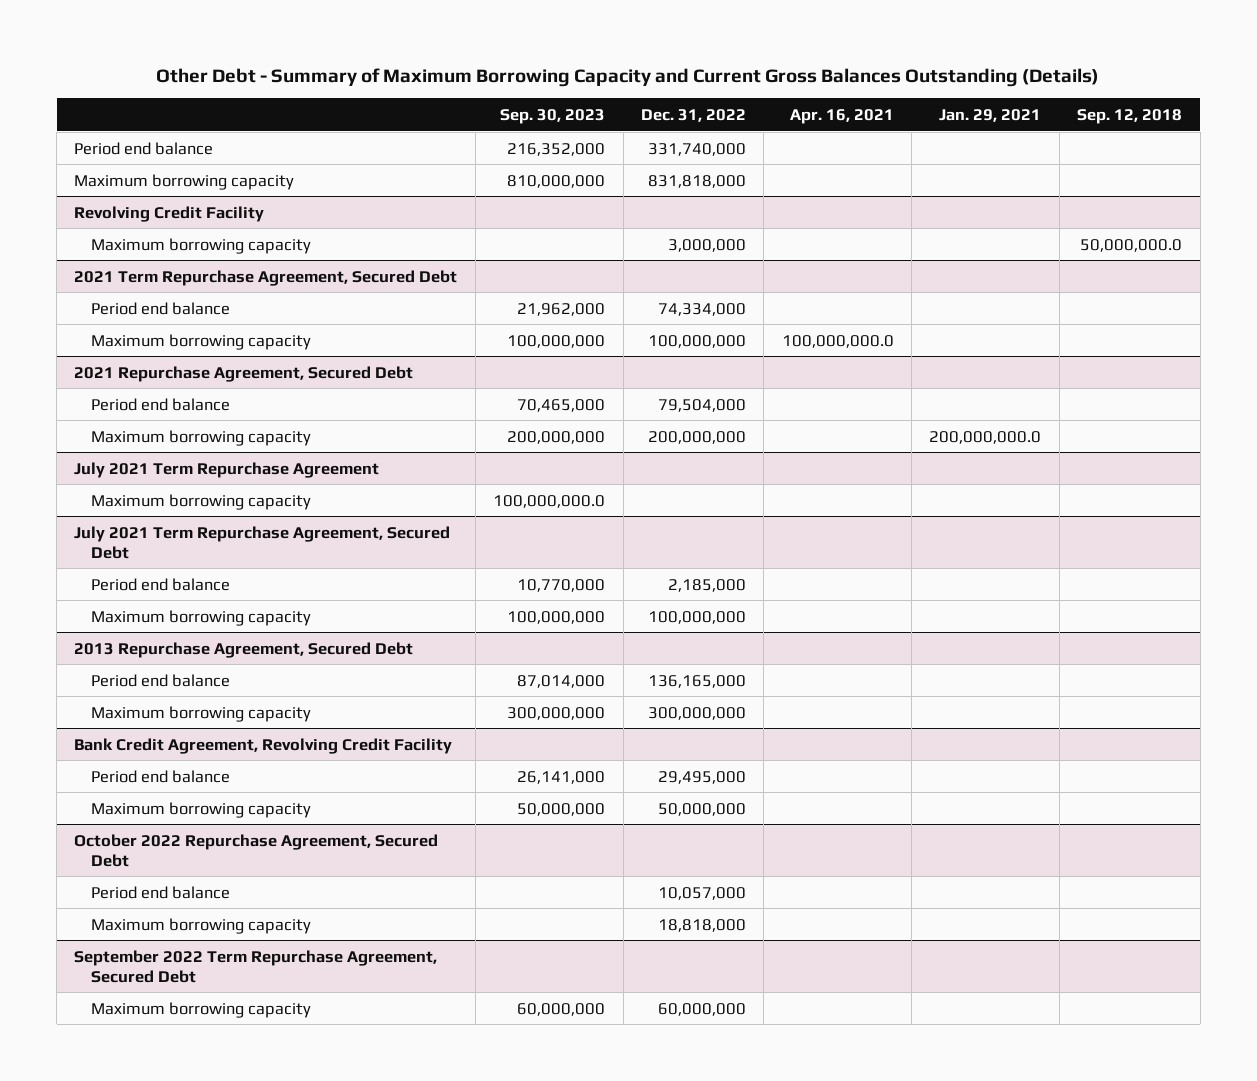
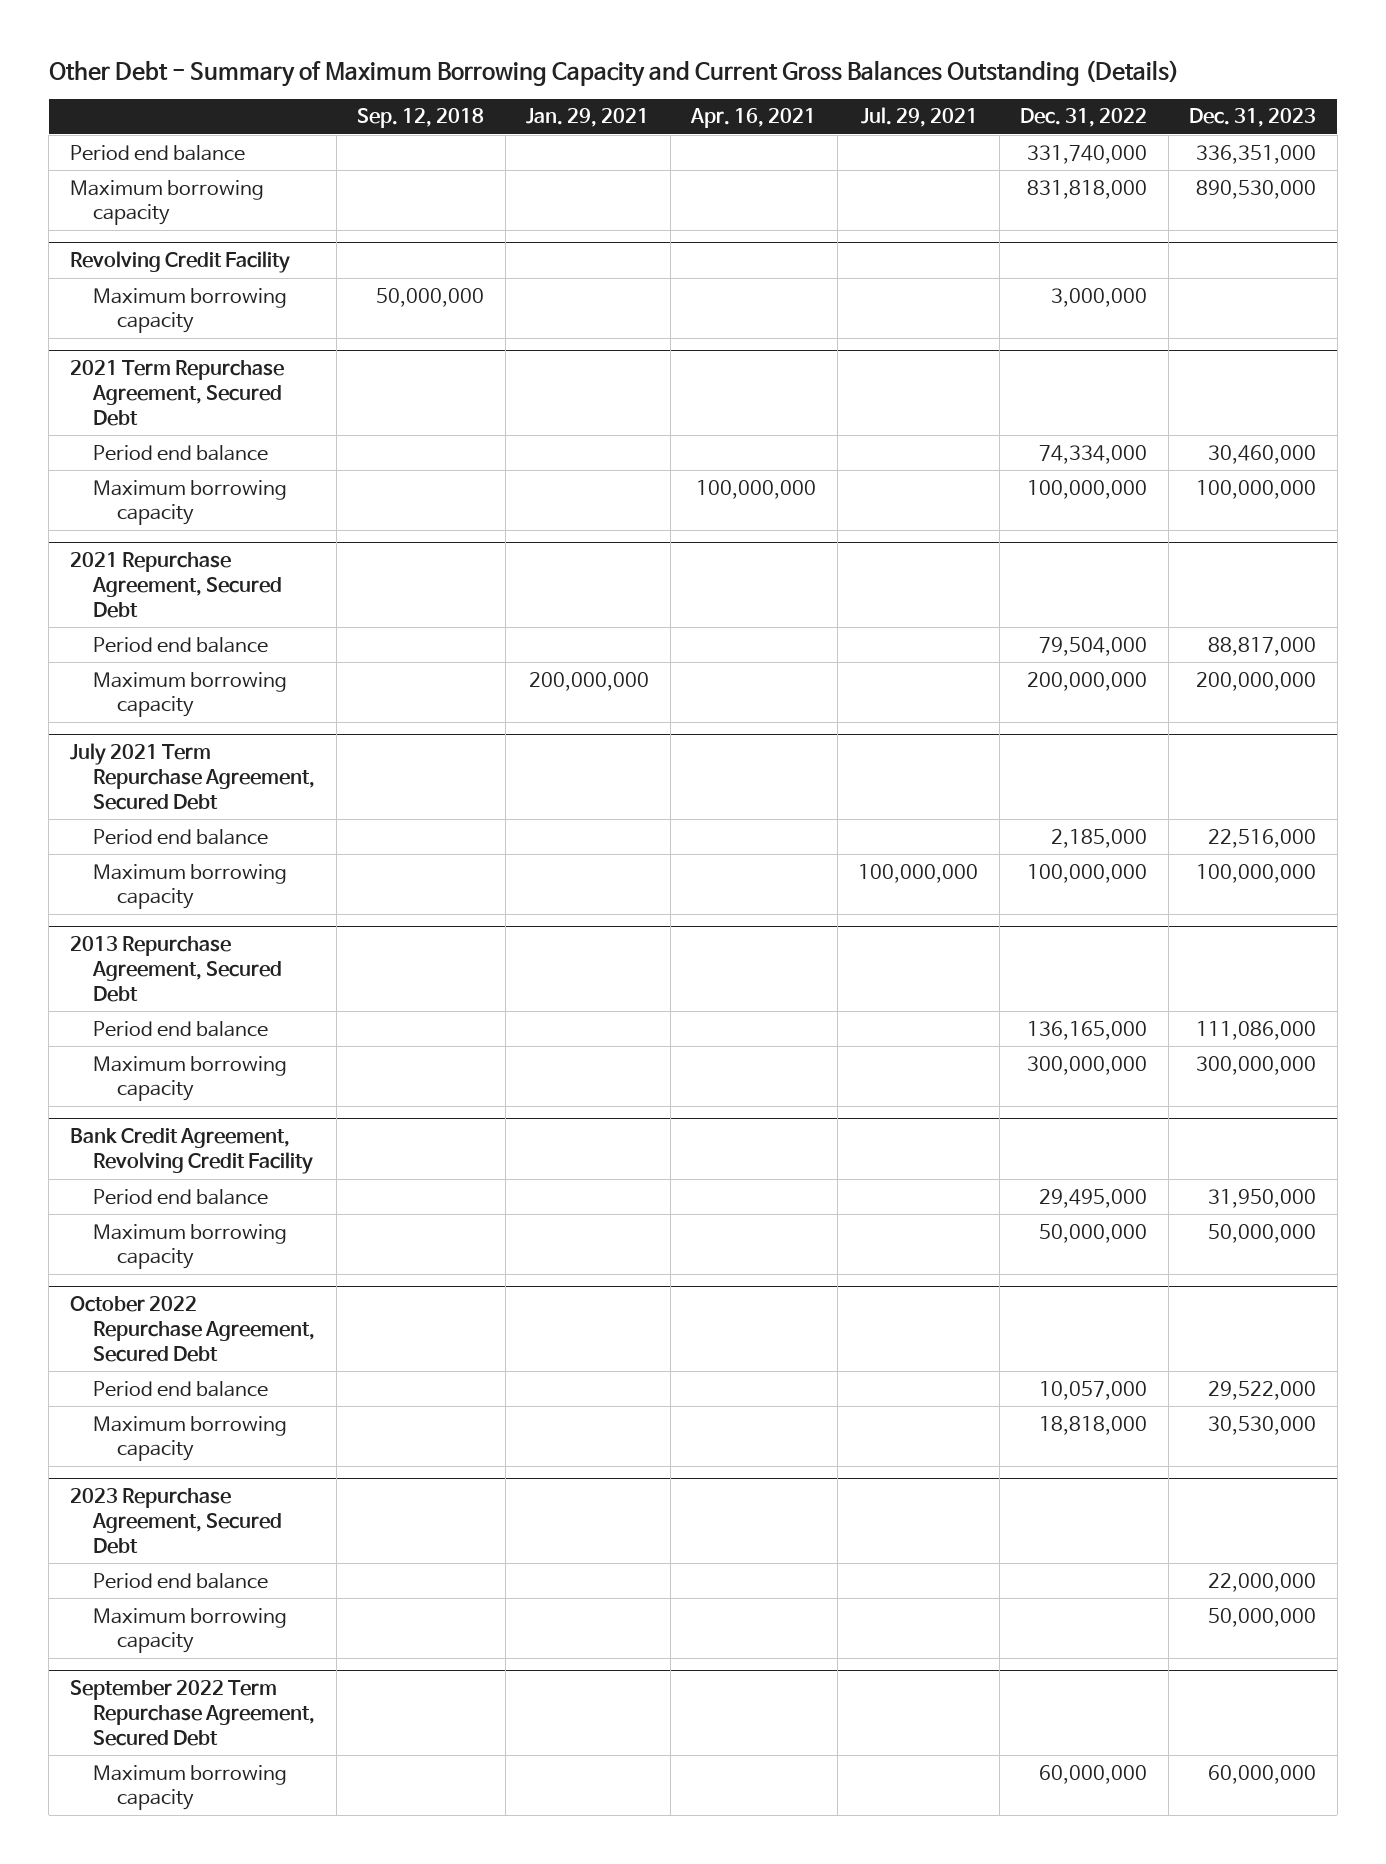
[500,109,606,125] Sep. 30, 2023 -> none
none -> [861,107,979,128] Jul. 29, 2021
none -> [1189,108,1317,128] Dec. 31, 2023
[1080,238,1183,252] 50,000,000.0 -> [376,287,485,307] 50,000,000
[781,334,894,348] 100,000,000.0 -> [696,479,817,499] 100,000,000
[74,461,380,478] July 2021 Term Repurchase Agreement -> none
[91,493,312,510] Maximum borrowing capacity -> none
[929,430,1042,444] 200,000,000.0 -> [529,671,650,691] 200,000,000
none -> [69,1488,283,1554] 2023 Repurchase Agreement, Secured Debt
none -> [93,1572,269,1589] Period end balance
none -> [93,1607,288,1654] Maximum borrowing capacity

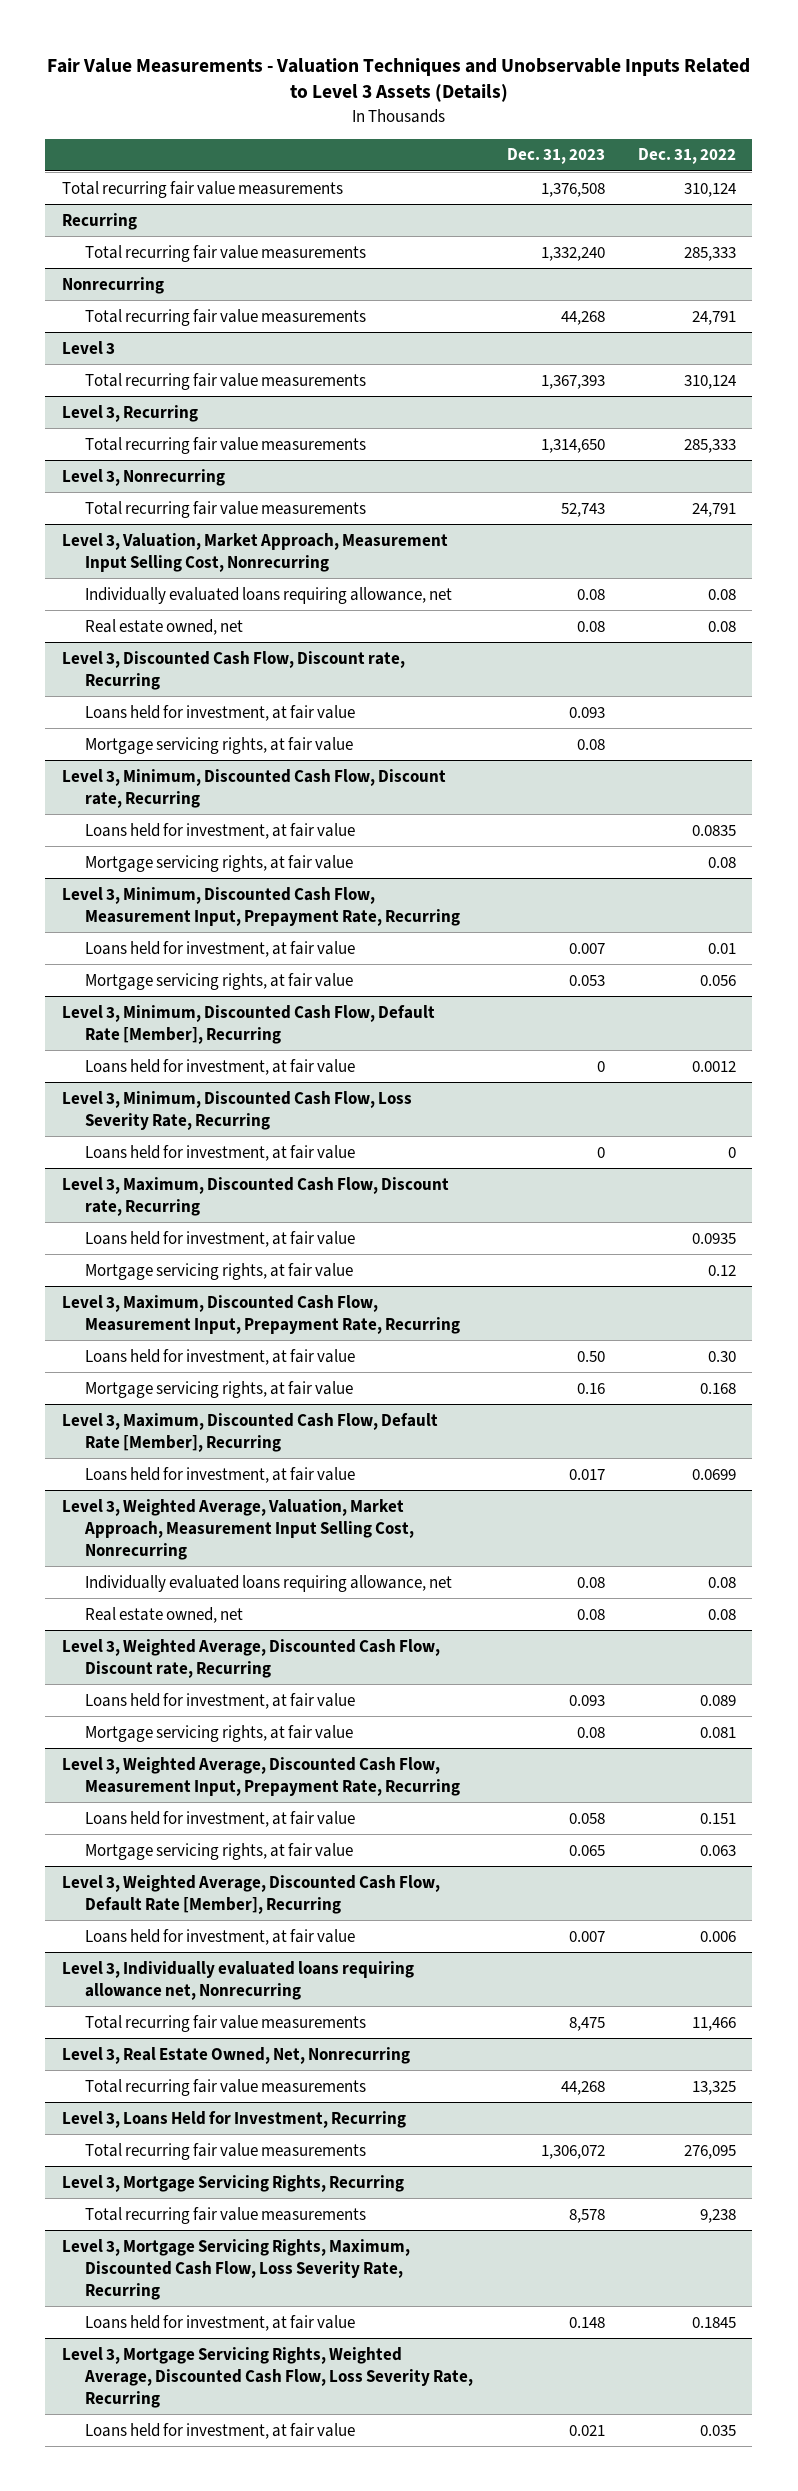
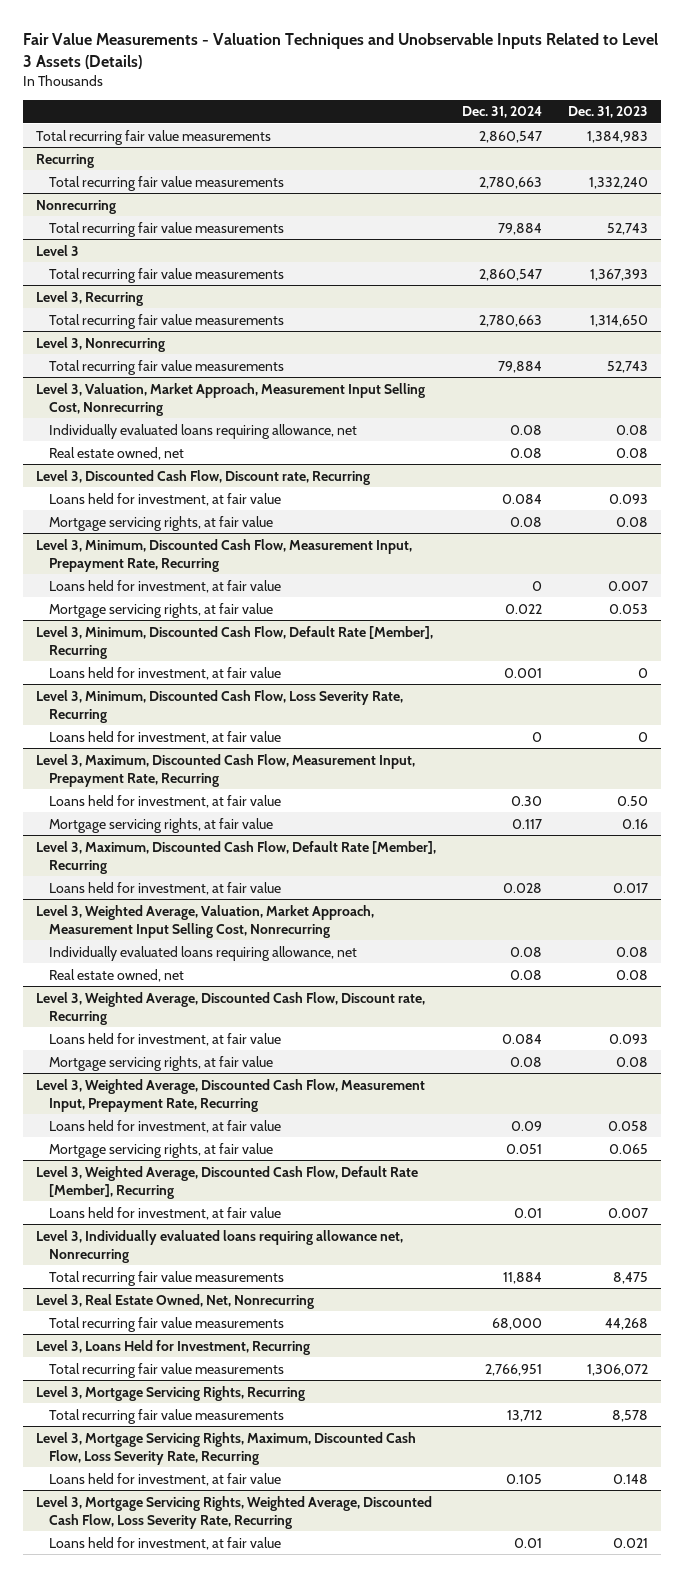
[637,148,736,165] Dec. 31, 2022 -> none
none -> [461,106,542,119] Dec. 31, 2024
[540,182,605,197] 1,376,508 -> [586,130,648,143] 1,384,983
[560,310,605,325] 44,268 -> [606,222,648,235] 52,743
[61,768,446,808] Level 3, Minimum, Discounted Cash Flow, Discount rate, Recurring -> none
[85,822,356,839] Loans held for investment, at fair value -> none
[85,854,354,872] Mortgage servicing rights, at fair value -> none
[61,1176,449,1216] Level 3, Maximum, Discounted Cash Flow, Discount rate, Recurring -> none
[85,1230,356,1247] Loans held for investment, at fair value -> none
[85,1262,354,1280] Mortgage servicing rights, at fair value -> none

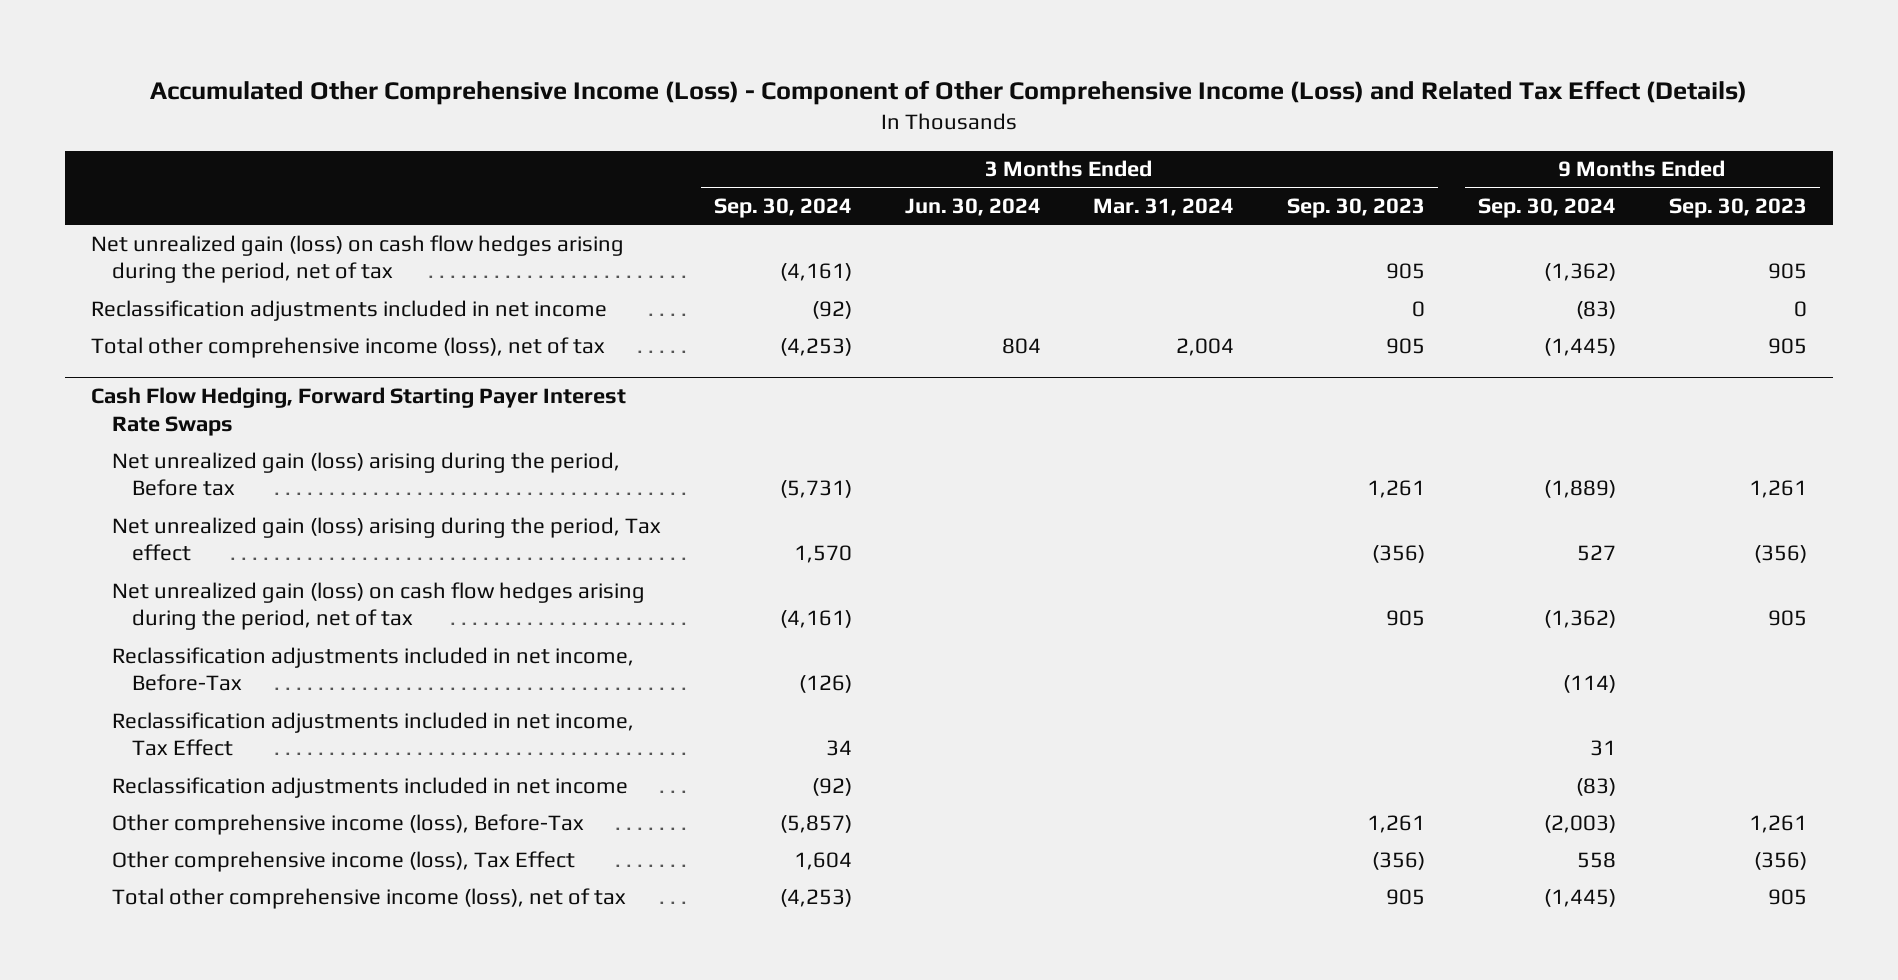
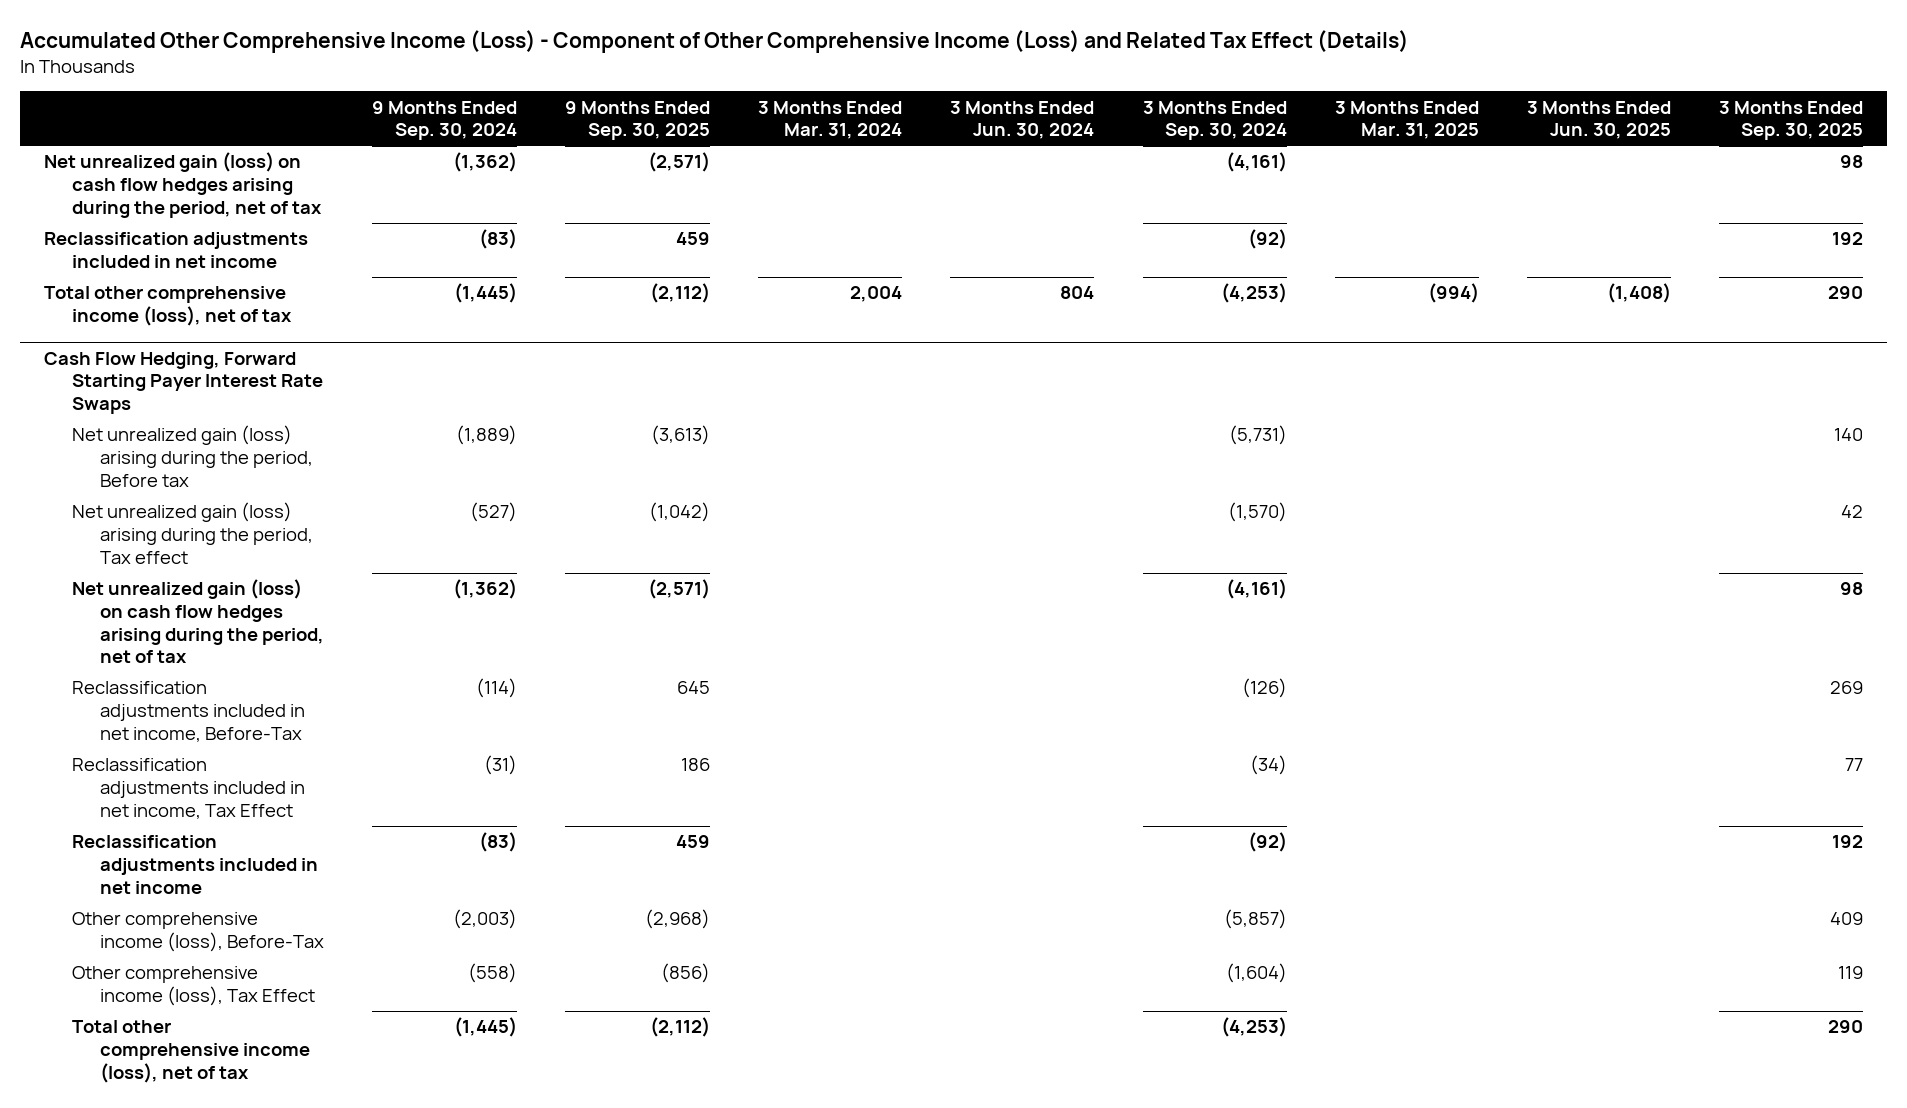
[1287,198,1426,219] Sep. 30, 2023 -> none
[1668,198,1807,219] Sep. 30, 2023 -> none
none -> [565,100,711,141] 9 Months Ended Sep. 30, 2025
none -> [1334,100,1479,140] 3 Months Ended Mar. 31, 2025
none -> [1527,100,1672,140] 3 Months Ended Jun. 30, 2025
none -> [1719,100,1864,141] 3 Months Ended Sep. 30, 2025
[793,545,852,564] 1,570 -> [1227,502,1287,523] (1,570)
[1577,545,1617,562] 527 -> [469,502,517,523] (527)
[825,740,852,757] 34 -> [1249,755,1287,776] (34)
[1590,740,1617,757] 31 -> [483,755,517,776] (31)
[793,851,852,870] 1,604 -> [1225,963,1287,984] (1,604)
[1577,851,1617,868] 558 -> [467,963,517,984] (558)

